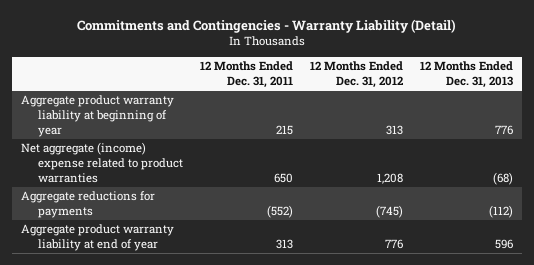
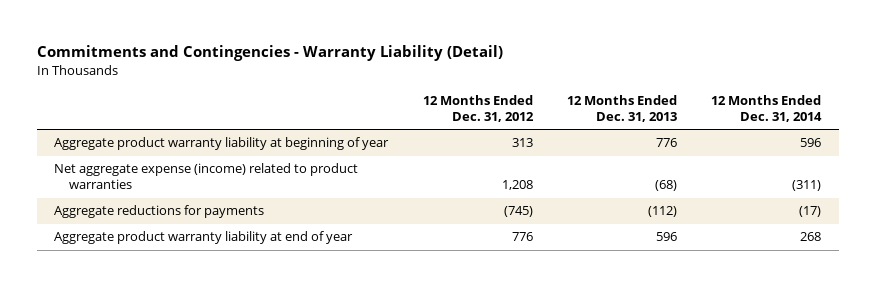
[200,61,294,88] 12 Months Ended Dec. 31, 2011 -> none
none -> [711,94,823,122] 12 Months Ended Dec. 31, 2014
[20,142,184,183] Net aggregate (income) expense related to product warranties -> [54,163,359,190] Net aggregate expense (income) related to product warranties

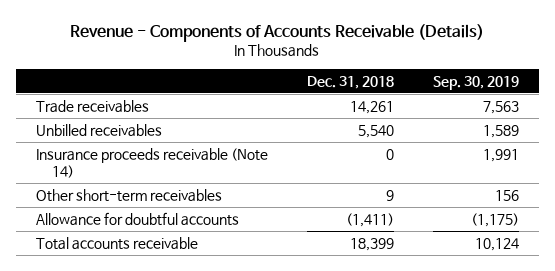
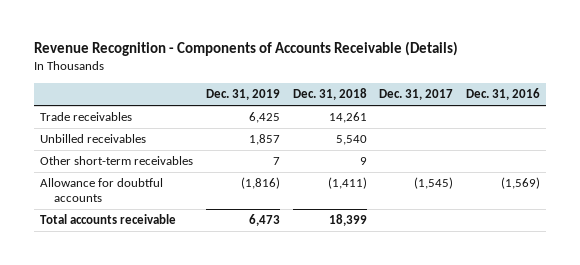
[70,24,485,43] Revenue - Components of Accounts Receivable (Details) -> [33,41,458,57] Revenue Recognition - Components of Accounts Receivable (Details)
[433,75,520,90] Sep. 30, 2019 -> none
none -> [205,89,280,101] Dec. 31, 2019
none -> [379,89,454,101] Dec. 31, 2017
none -> [465,88,540,101] Dec. 31, 2016
[35,147,268,178] Insurance proceeds receivable (Note 14) -> none

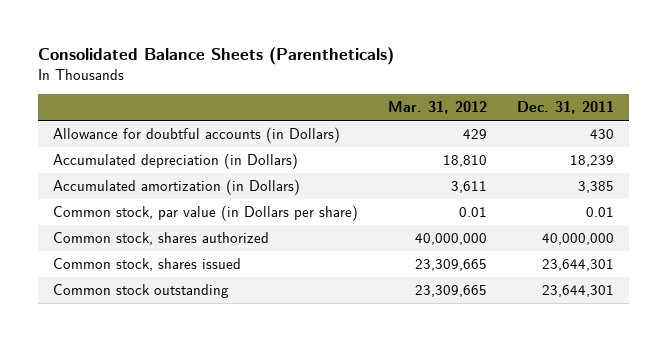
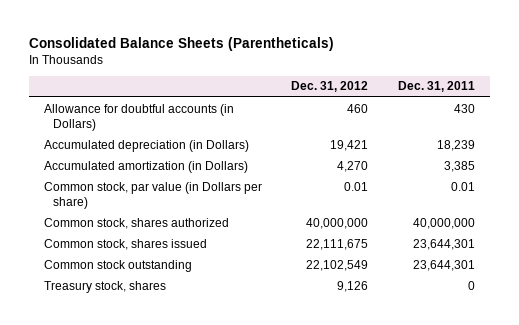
[388,101,488,115] Mar. 31, 2012 -> none
none -> [291,81,369,93] Dec. 31, 2012
none -> [43,280,166,293] Treasury stock, shares

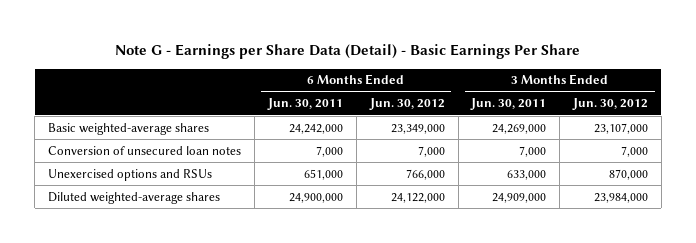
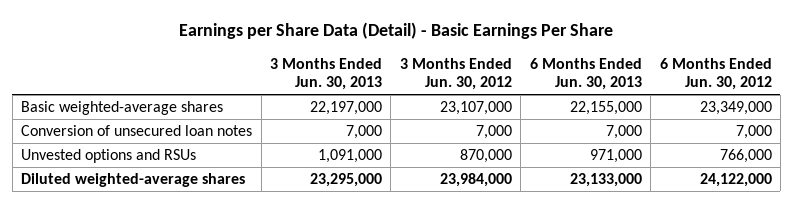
[115,44,581,60] Note G - Earnings per Share Data (Detail) - Basic Earnings Per Share -> [179,22,614,40] Earnings per Share Data (Detail) - Basic Earnings Per Share
[267,98,344,111] Jun. 30, 2011 -> none
[470,98,547,111] Jun. 30, 2011 -> none
none -> [270,57,383,91] 3 Months Ended Jun. 30, 2013
none -> [529,57,642,91] 6 Months Ended Jun. 30, 2013
[48,168,213,181] Unexercised options and RSUs -> [21,149,197,164] Unvested options and RSUs

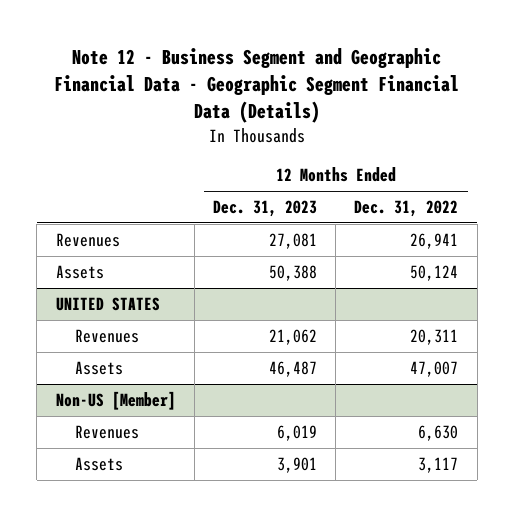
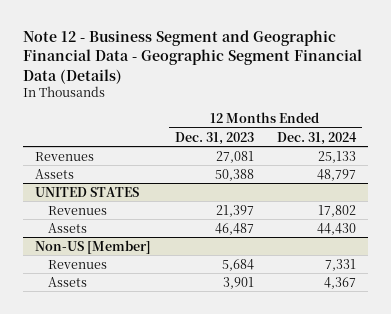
[354,200,459,218] Dec. 31, 2022 -> none
none -> [277,131,358,145] Dec. 31, 2024
[269,328,318,345] 21,062 -> [215,204,254,217] 21,397
[277,424,318,441] 6,019 -> [221,258,254,271] 5,684

